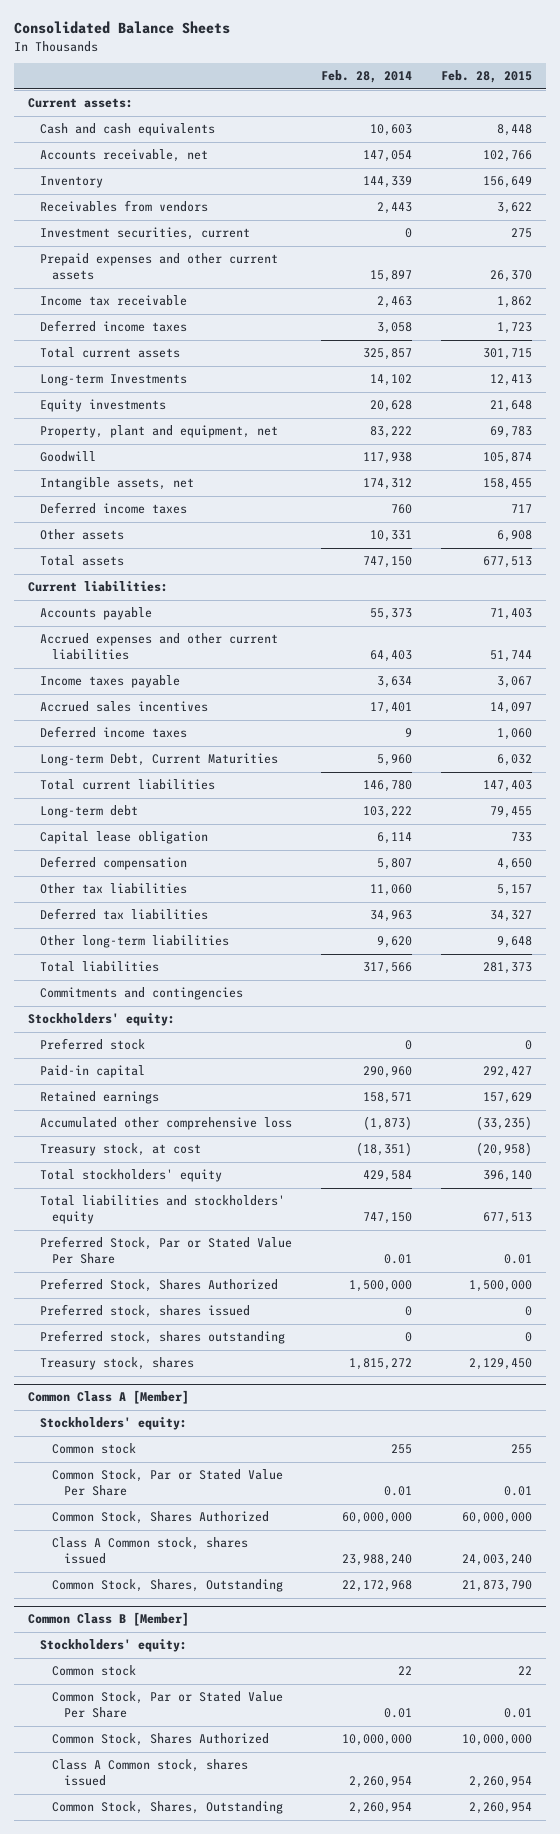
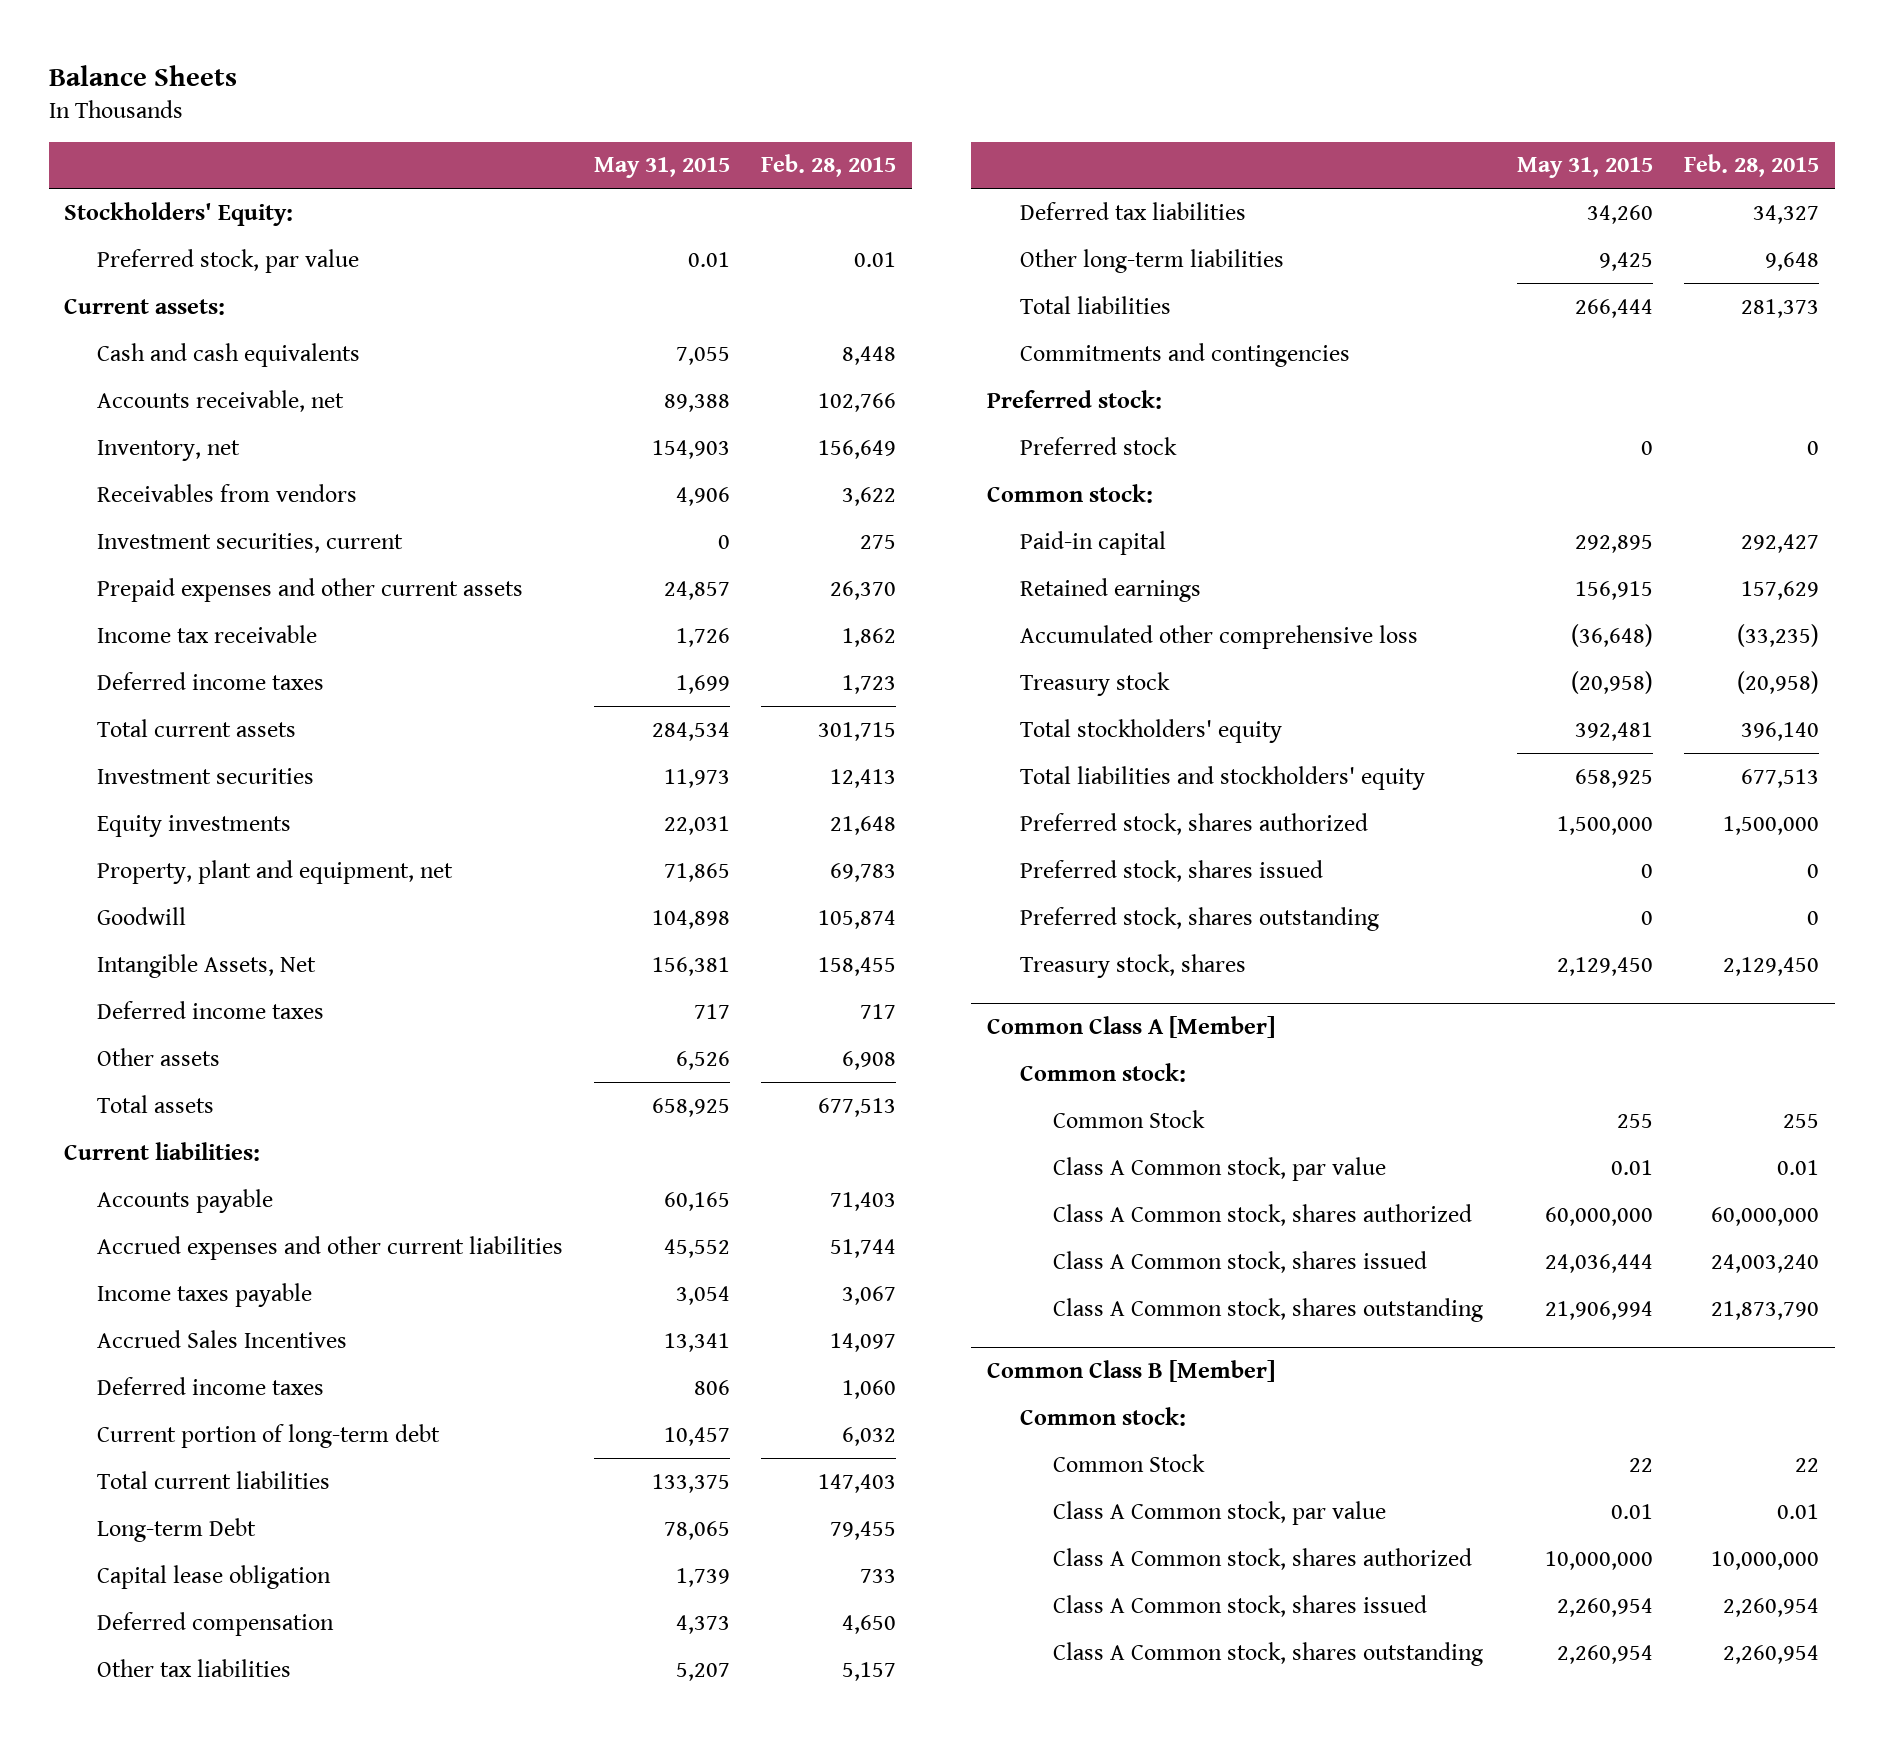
[13,21,230,35] Consolidated Balance Sheets -> [48,64,237,86] Balance Sheets
[320,70,412,84] Feb. 28, 2014 -> none
none -> [594,157,731,179] May 31, 2015
none -> [64,201,294,226] Stockholders' Equity:
none -> [97,248,360,273] Preferred stock, par value
[40,176,104,189] Inventory -> [97,439,241,461] Inventory, net
[40,374,188,387] Long-term Investments -> [97,767,315,784] Investment securities
[40,477,195,491] Intangible assets, net -> [97,953,317,978] Intangible Assets, Net
[40,701,209,713] Accrued sales incentives -> [97,1329,348,1348] Accrued Sales Incentives
[40,753,279,767] Long-term Debt, Current Maturities -> [97,1423,441,1448] Current portion of long-term debt
[40,805,139,819] Long-term debt -> [97,1517,257,1542] Long-term Debt
[28,1013,176,1027] Stockholders' equity: -> none
none -> [986,389,1162,409] Preferred stock:
none -> [986,483,1153,503] Common stock:
[40,1143,202,1157] Treasury stock, at cost -> [1019,671,1170,696] Treasury stock
[40,1236,293,1265] Preferred Stock, Par or Stated Value Per Share -> none
[40,1278,279,1293] Preferred Stock, Shares Authorized -> [1019,812,1368,835] Preferred stock, shares authorized
[40,1417,188,1431] Stockholders' equity: -> none
none -> [1019,1062,1186,1082] Common stock:
[51,1443,136,1455] Common stock -> [1052,1109,1205,1128] Common Stock
[51,1469,283,1497] Common Stock, Par or Stated Value Per Share -> [1052,1156,1386,1181] Class A Common stock, par value
[51,1511,269,1525] Common Stock, Shares Authorized -> [1052,1203,1472,1226] Class A Common stock, shares authorized
[51,1579,283,1593] Common Stock, Shares, Outstanding -> [1052,1297,1483,1322] Class A Common stock, shares outstanding
[40,1639,188,1653] Stockholders' equity: -> none
none -> [1019,1406,1186,1426] Common stock:
[51,1665,136,1677] Common stock -> [1052,1453,1205,1472] Common Stock
[51,1691,283,1719] Common Stock, Par or Stated Value Per Share -> [1052,1500,1386,1525] Class A Common stock, par value
[51,1733,269,1747] Common Stock, Shares Authorized -> [1052,1547,1472,1570] Class A Common stock, shares authorized
[51,1801,283,1815] Common Stock, Shares, Outstanding -> [1052,1641,1483,1666] Class A Common stock, shares outstanding

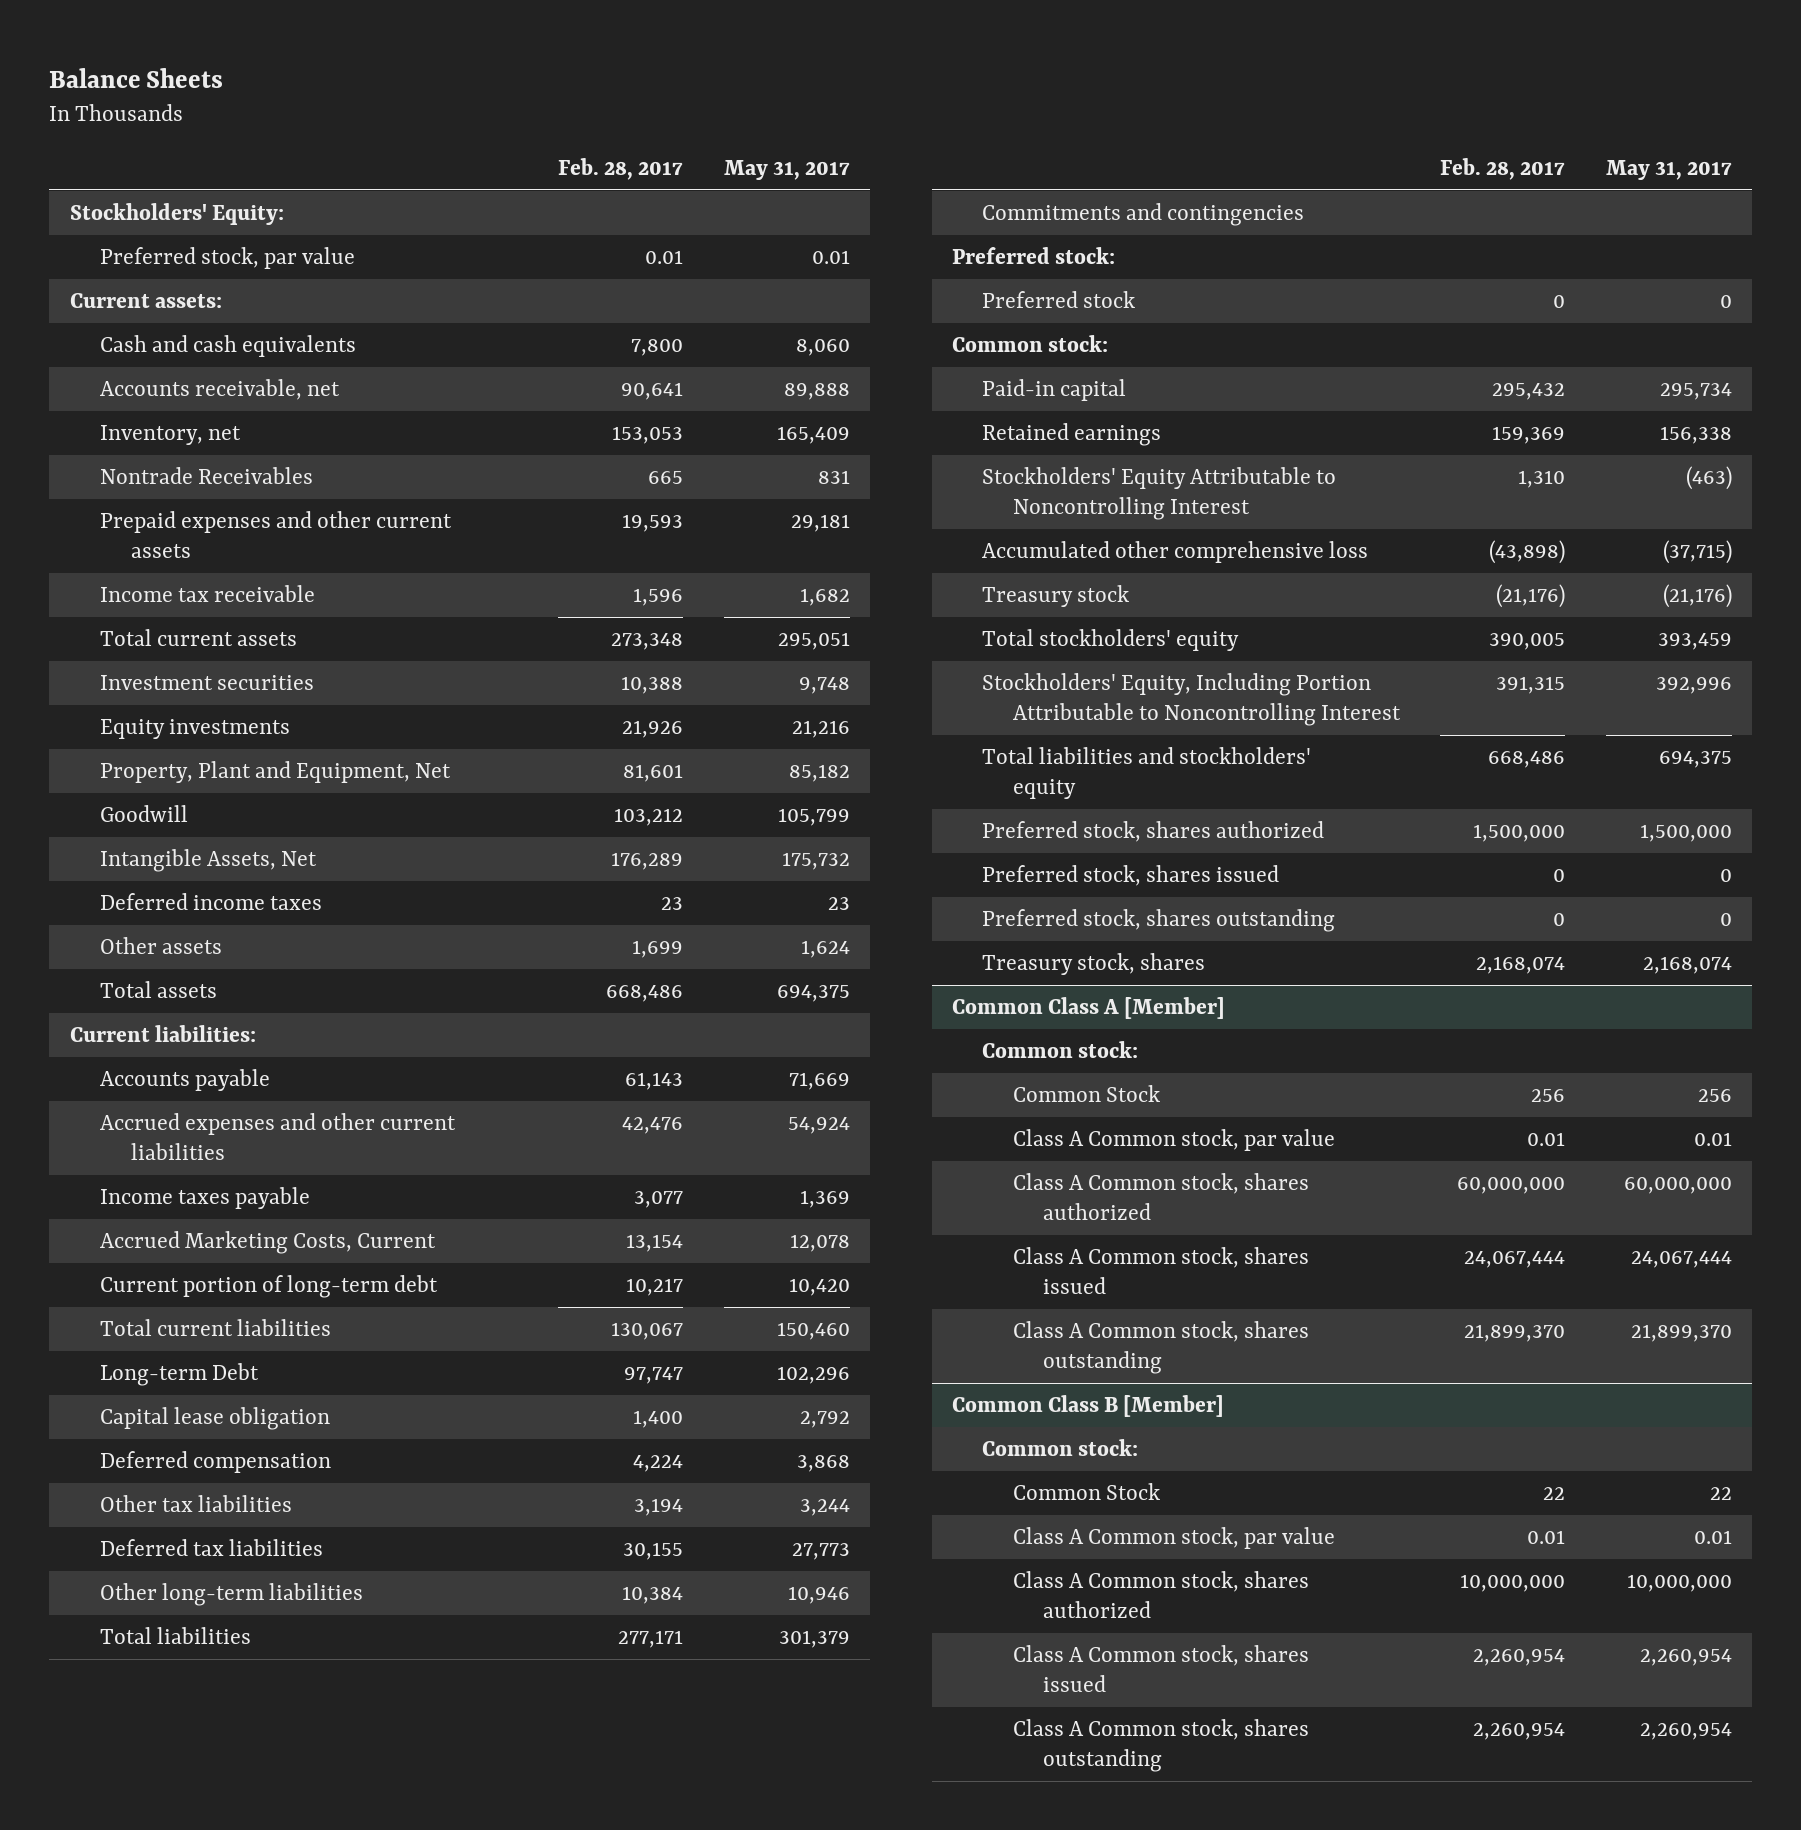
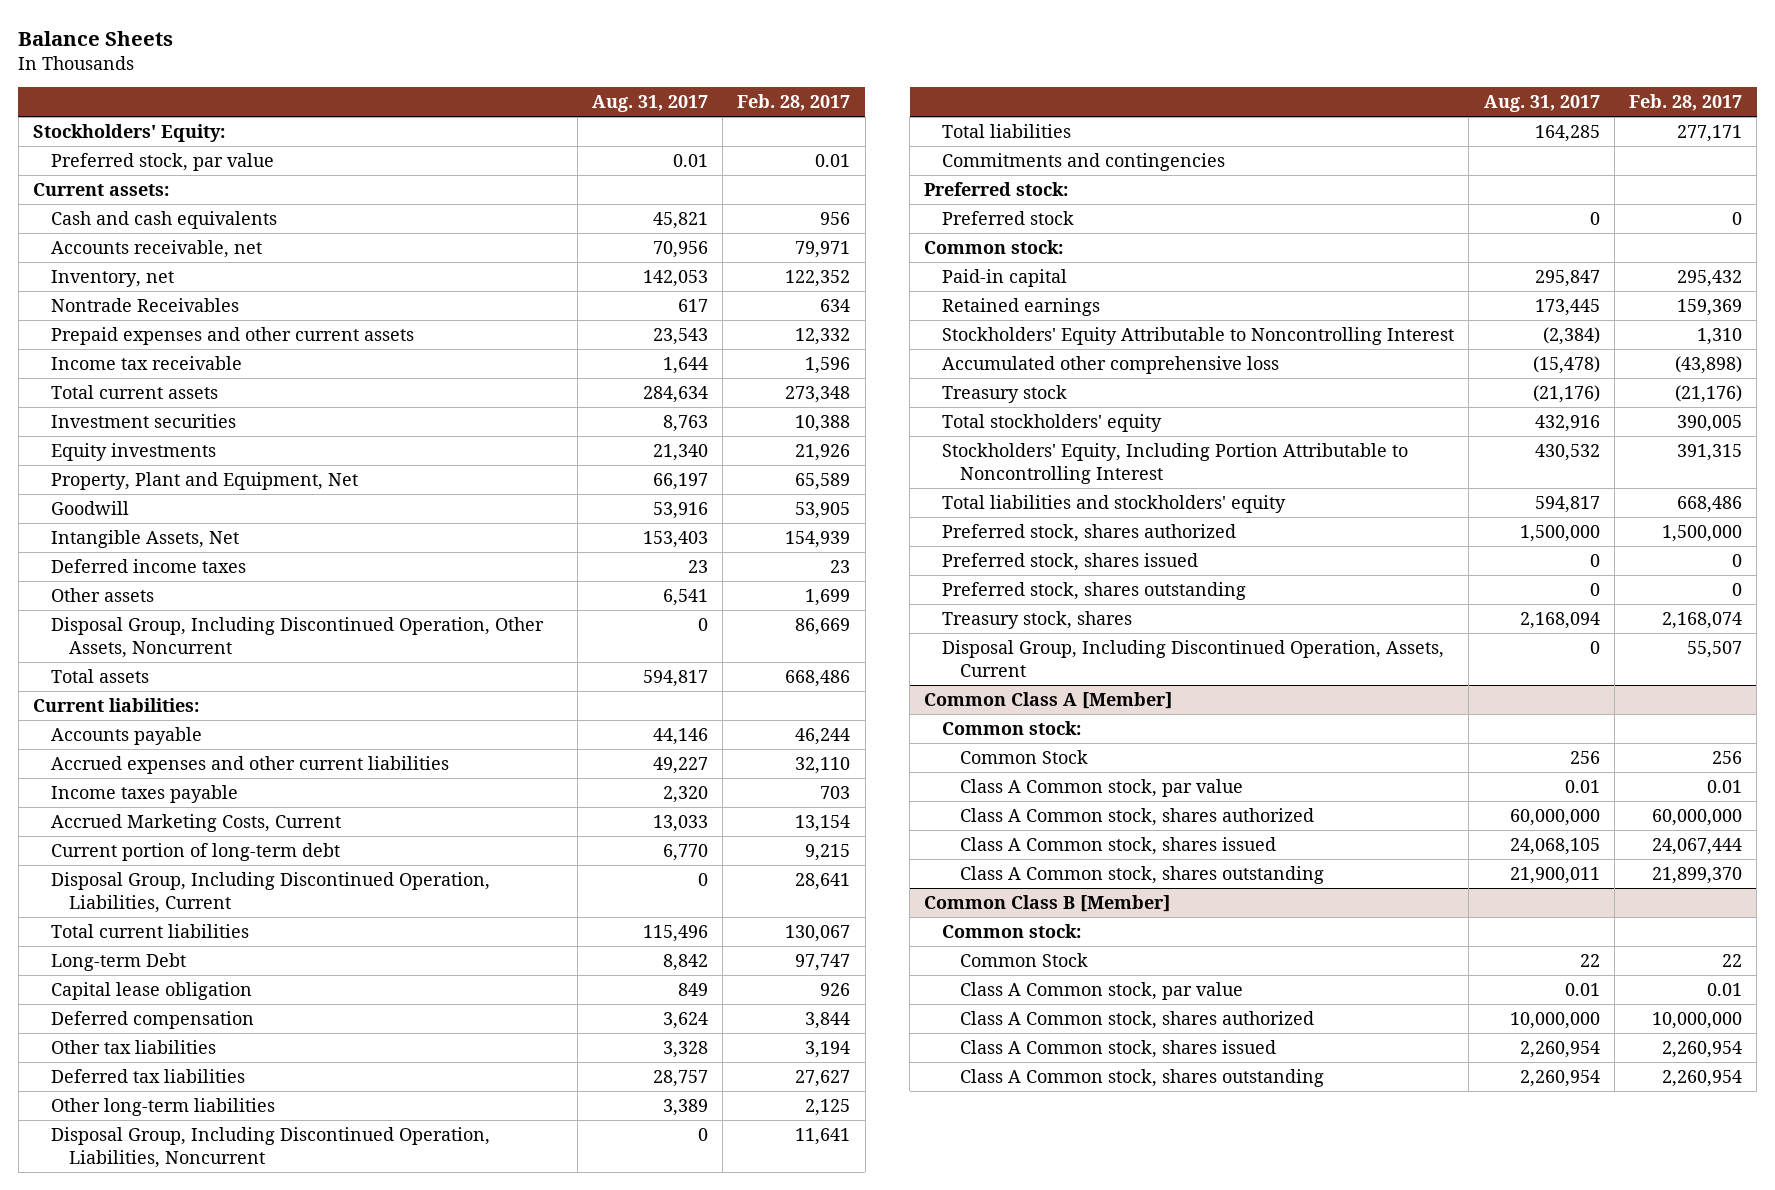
[723,159,850,180] May 31, 2017 -> none
none -> [592,95,709,113] Aug. 31, 2017
[631,338,684,356] 7,800 -> [820,211,851,225] 956
[621,381,684,400] 90,641 -> [795,240,851,258] 79,971
[612,425,684,444] 153,053 -> [785,269,851,287] 122,352
[648,470,684,484] 665 -> [820,298,851,312] 634
[622,513,684,532] 19,593 -> [795,327,851,345] 12,332
[623,763,684,782] 81,601 -> [795,472,851,490] 65,589
[614,807,684,826] 103,212 -> [795,501,851,519] 53,905
[611,851,684,870] 176,289 -> [785,530,851,548] 154,939
none -> [50,616,544,658] Disposal Group, Including Discontinued Operation, Other Assets, Noncurrent
[625,1071,684,1090] 61,143 -> [795,727,851,745] 46,244
[622,1116,684,1134] 42,476 -> [795,756,851,774] 32,110
[634,1190,684,1208] 3,077 -> [820,785,851,799] 703
[626,1277,684,1296] 10,217 -> [805,843,851,861] 9,215
none -> [50,871,490,913] Disposal Group, Including Discontinued Operation, Liabilities, Current
[633,1409,684,1428] 1,400 -> [820,982,851,996] 926
[633,1454,684,1472] 4,224 -> [805,1011,851,1029] 3,844
[623,1541,684,1560] 30,155 -> [795,1069,851,1087] 27,627
[622,1585,684,1604] 10,384 -> [805,1098,851,1116] 2,125
none -> [50,1126,490,1168] Disposal Group, Including Discontinued Operation, Liabilities, Noncurrent
none -> [942,639,1445,677] Disposal Group, Including Discontinued Operation, Assets, Current

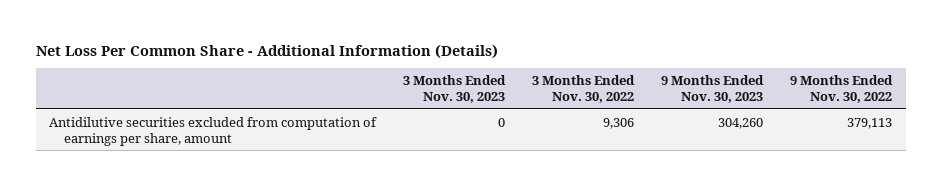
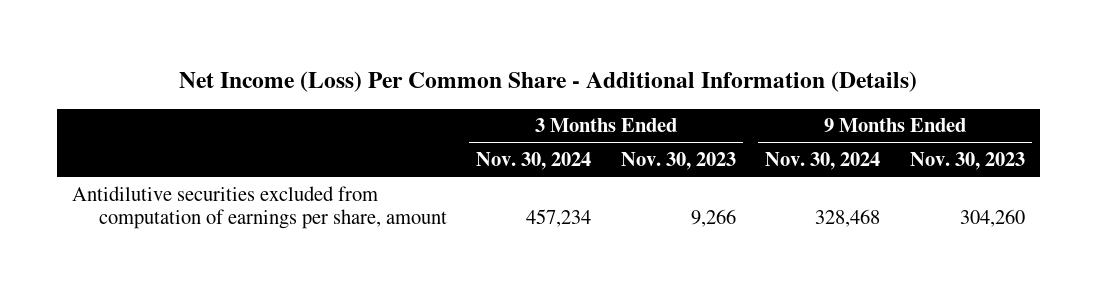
[35,43,498,59] Net Loss Per Common Share - Additional Information (Details) -> [179,71,918,93] Net Income (Loss) Per Common Share - Additional Information (Details)
[532,75,636,104] 3 Months Ended Nov. 30, 2022 -> none
[790,75,894,104] 9 Months Ended Nov. 30, 2022 -> none
none -> [476,152,592,171] Nov. 30, 2024
none -> [765,152,881,171] Nov. 30, 2024
[498,117,506,127] 0 -> [690,209,736,228] 9,266

